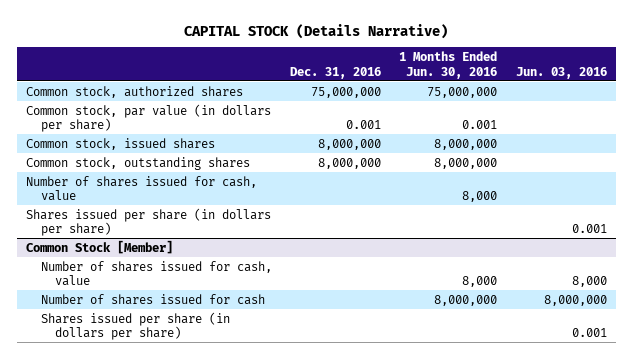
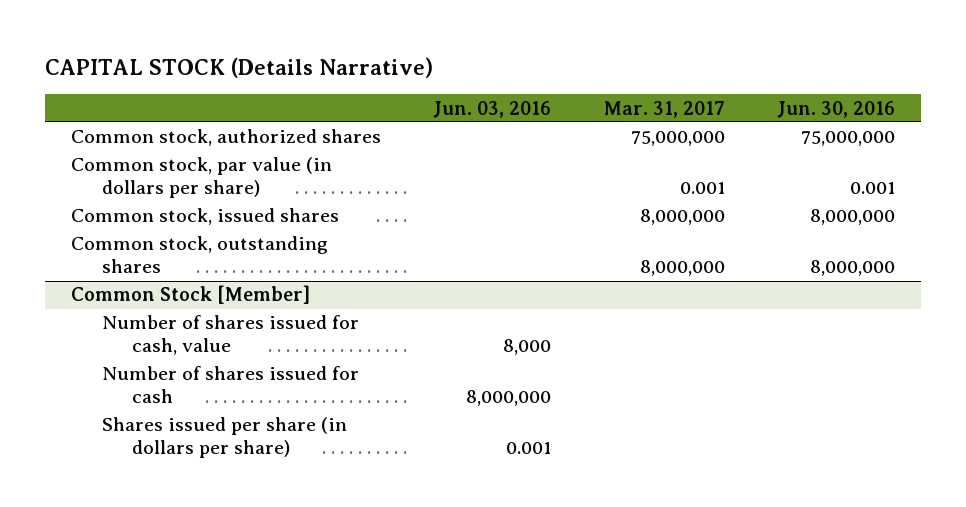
[289,66,381,79] Dec. 31, 2016 -> none
[399,51,498,79] 1 Months Ended Jun. 30, 2016 -> none
none -> [603,100,725,118] Mar. 31, 2017
none -> [777,100,896,118] Jun. 30, 2016
[26,175,258,202] Number of shares issued for cash, value -> none
[26,207,272,237] Shares issued per share (in dollars per share) -> none

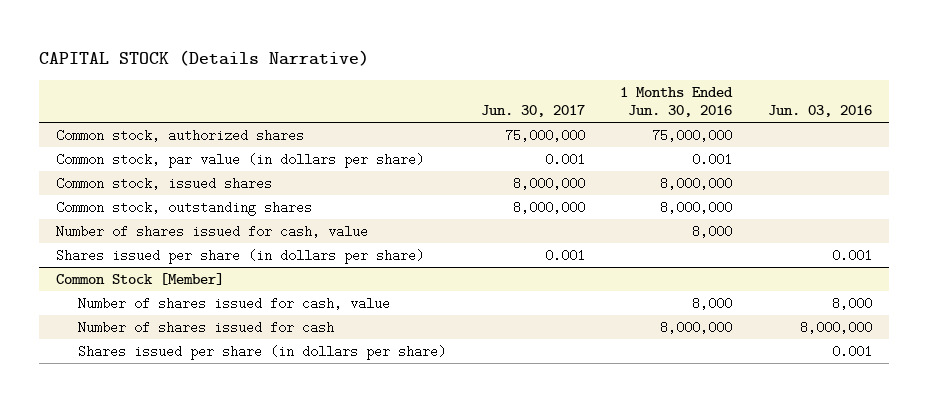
[603,100,725,118] Mar. 31, 2017 -> none
[777,100,896,118] Jun. 30, 2016 -> none
none -> [481,105,586,118] Jun. 30, 2017
none -> [620,86,734,118] 1 Months Ended Jun. 30, 2016
none -> [56,224,369,238] Number of shares issued for cash, value
none -> [56,248,425,264] Shares issued per share (in dollars per share)

